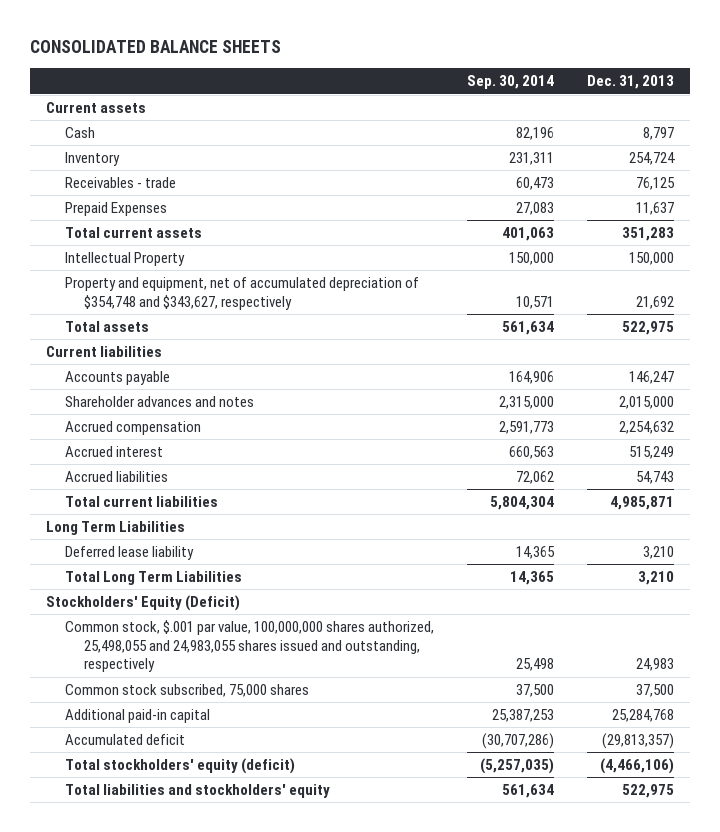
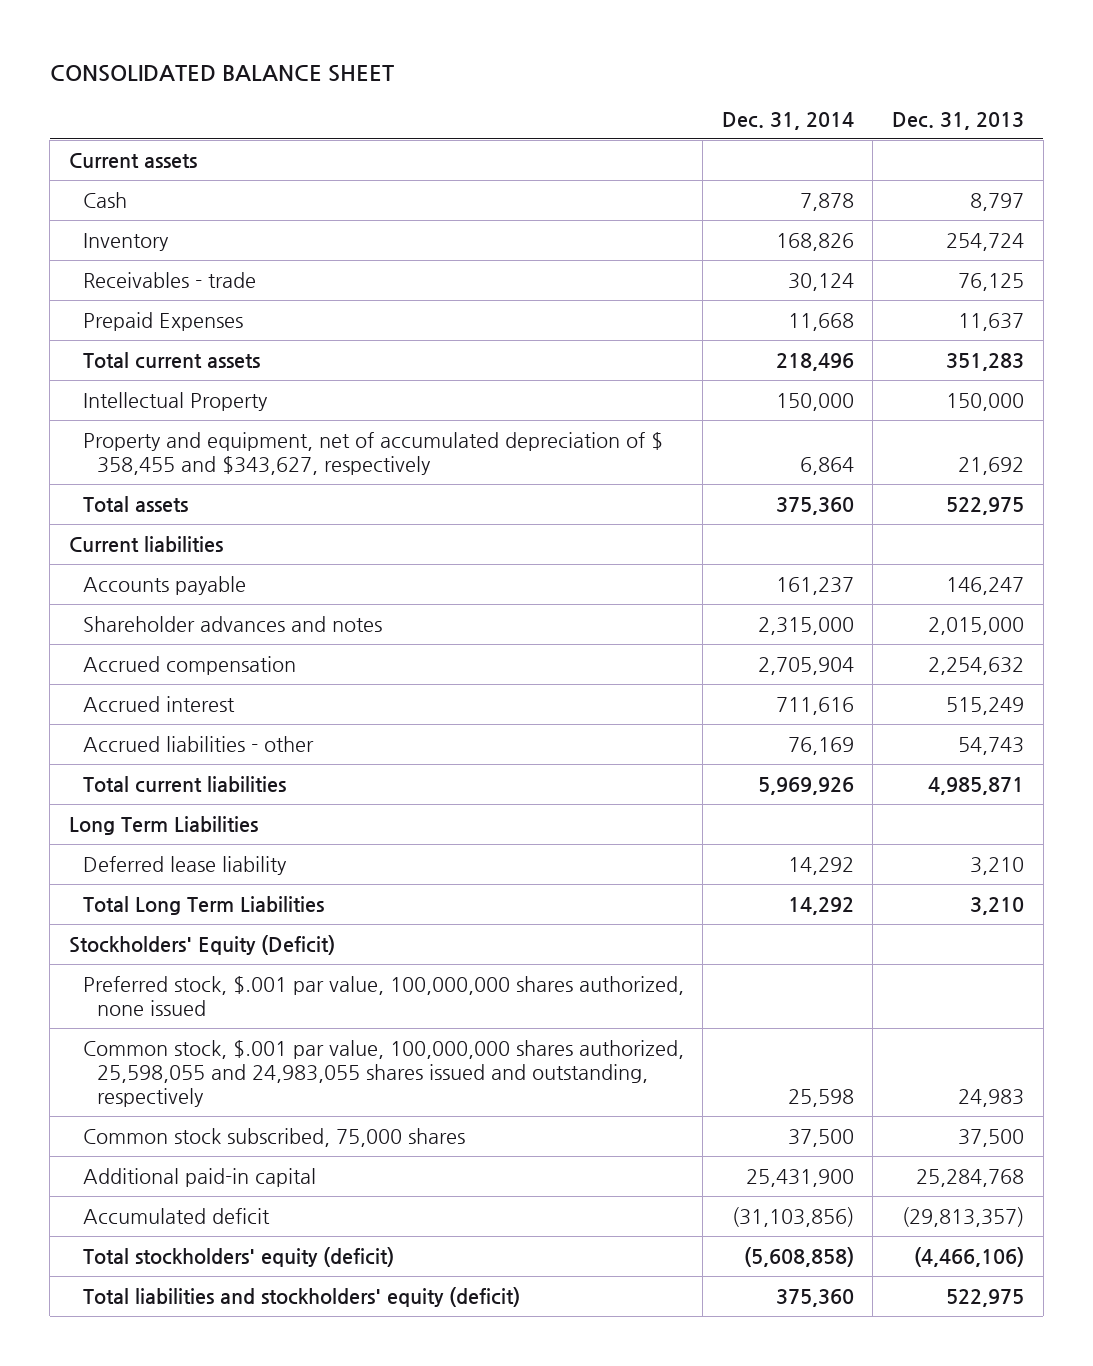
[29,40,281,54] CONSOLIDATED BALANCE SHEETS -> [49,64,394,82] CONSOLIDATED BALANCE SHEET
[466,75,554,90] Sep. 30, 2014 -> none
none -> [721,111,854,130] Dec. 31, 2014
[65,276,420,310] Property and equipment, net of accumulated depreciation of $354,748 and $343,627, respectively -> [82,431,663,475] Property and equipment, net of accumulated depreciation of $ 358,455 and $343,627, respectively
[65,470,169,482] Accrued liabilities -> [82,735,314,752] Accrued liabilities - other
none -> [82,975,684,1016] Preferred stock, $.001 par value, 100,000,000 shares authorized, none issued
[65,619,435,673] Common stock, $.001 par value, 100,000,000 shares authorized, 25,498,055 and 24,983,055 shares issued and outstanding, respectively -> [82,1039,684,1108] Common stock, $.001 par value, 100,000,000 shares authorized, 25,598,055 and 24,983,055 shares issued and outstanding, respectively
[65,783,331,798] Total liabilities and stockholders' equity -> [82,1286,520,1307] Total liabilities and stockholders' equity (deficit)

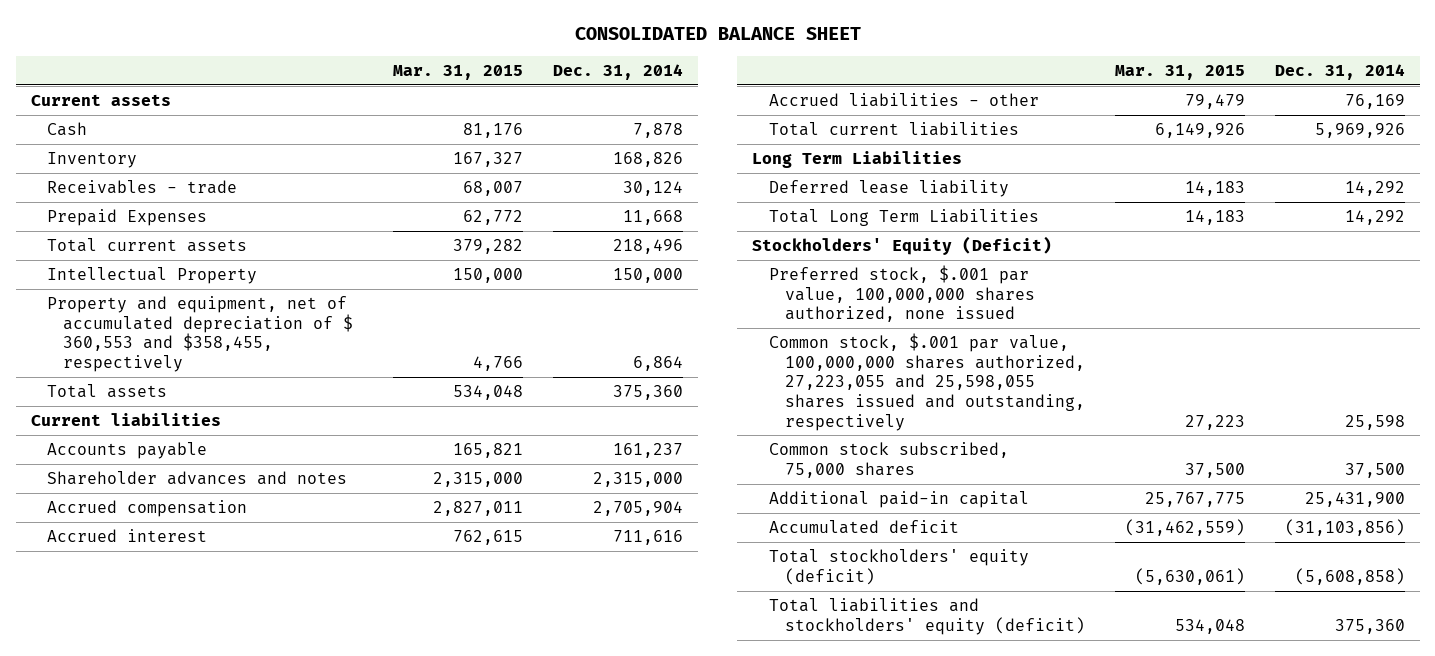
[891,111,1024,130] Dec. 31, 2013 -> none
none -> [393,64,524,80] Mar. 31, 2015
[82,431,663,475] Property and equipment, net of accumulated depreciation of $ 358,455 and $343,627, respectively -> [46,295,354,372] Property and equipment, net of accumulated depreciation of $ 360,553 and $358,455, respectively
[82,1039,684,1108] Common stock, $.001 par value, 100,000,000 shares authorized, 25,598,055 and 24,983,055 shares issued and outstanding, respectively -> [768,332,1086,431] Common stock, $.001 par value, 100,000,000 shares authorized, 27,223,055 and 25,598,055 shares issued and outstanding, respectively

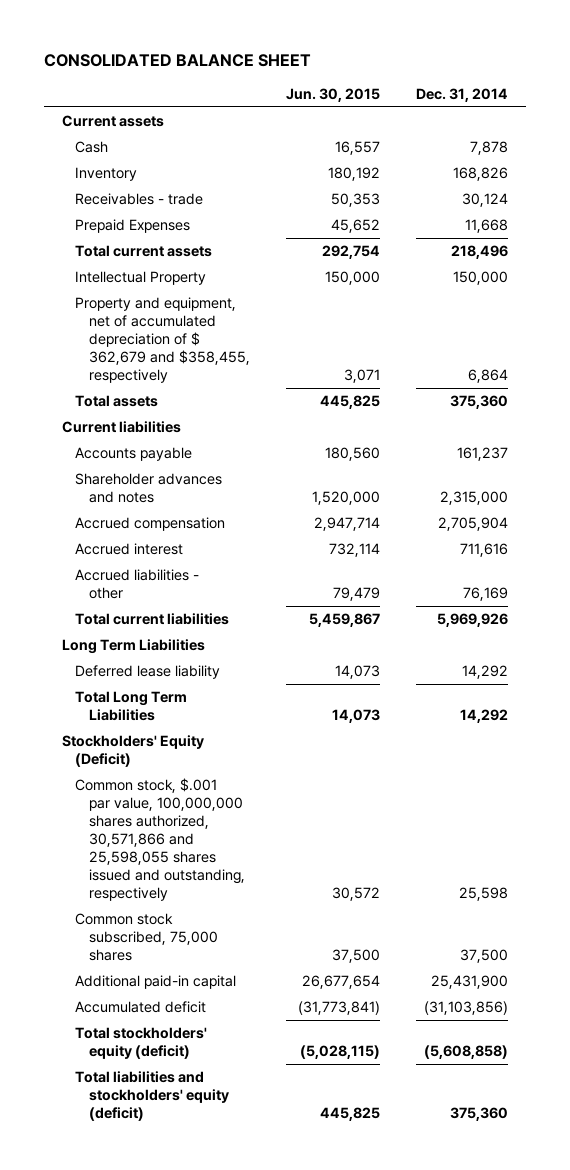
[393,64,524,80] Mar. 31, 2015 -> none
none -> [285,87,380,102] Jun. 30, 2015
[46,295,354,372] Property and equipment, net of accumulated depreciation of $ 360,553 and $358,455, respectively -> [75,296,250,384] Property and equipment, net of accumulated depreciation of $ 362,679 and $358,455, respectively
[768,264,1036,323] Preferred stock, $.001 par value, 100,000,000 shares authorized, none issued -> none
[768,332,1086,431] Common stock, $.001 par value, 100,000,000 shares authorized, 27,223,055 and 25,598,055 shares issued and outstanding, respectively -> [75,777,245,902] Common stock, $.001 par value, 100,000,000 shares authorized, 30,571,866 and 25,598,055 shares issued and outstanding, respectively

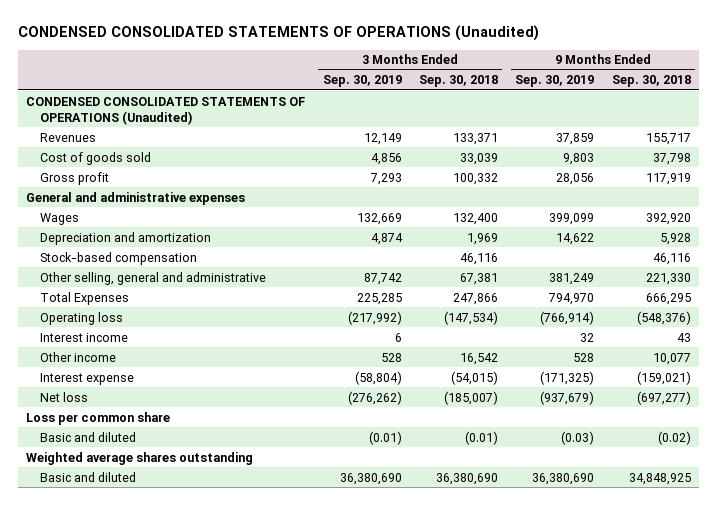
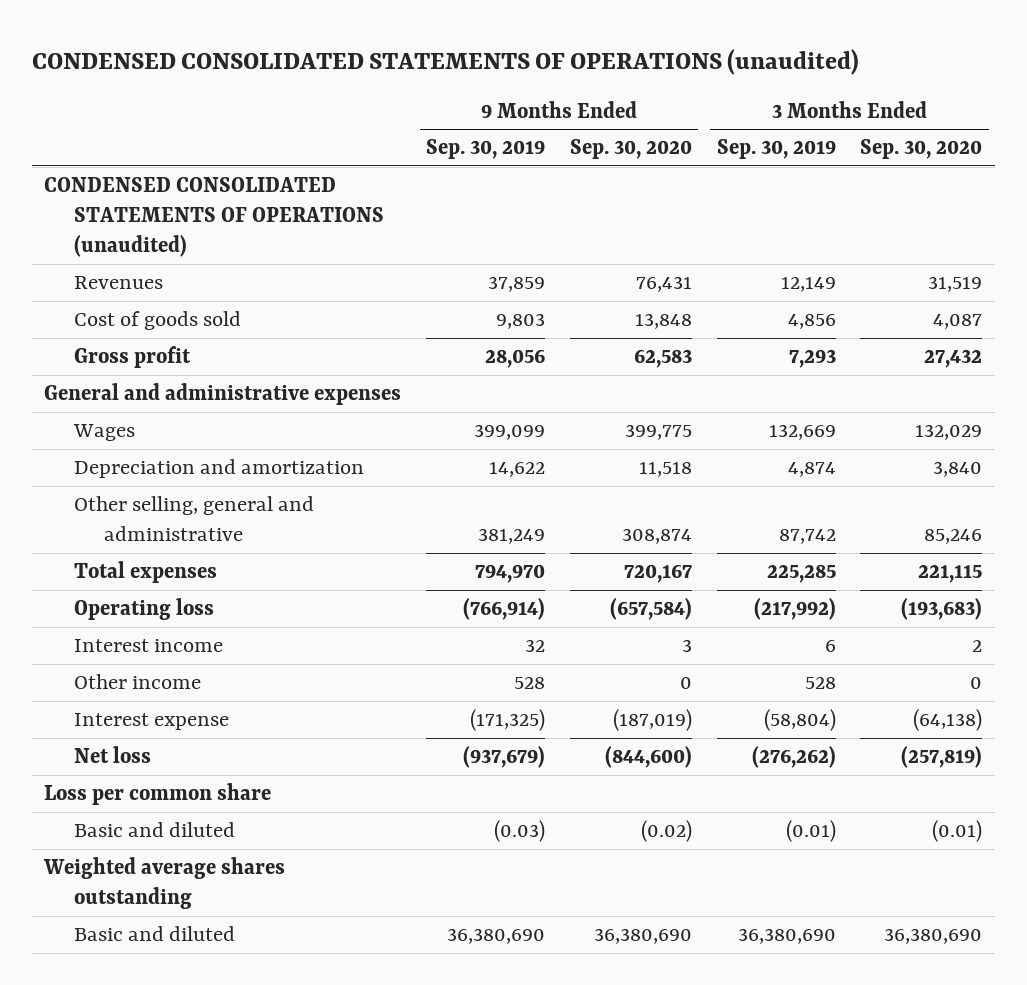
[17,25,539,42] CONDENSED CONSOLIDATED STATEMENTS OF OPERATIONS (Unaudited) -> [31,48,859,75] CONDENSED CONSOLIDATED STATEMENTS OF OPERATIONS (unaudited)
[418,75,498,88] Sep. 30, 2018 -> none
[611,75,691,88] Sep. 30, 2018 -> none
none -> [569,139,692,160] Sep. 30, 2020
none -> [860,139,983,160] Sep. 30, 2020
[26,96,306,125] CONDENSED CONSOLIDATED STATEMENTS OF OPERATIONS (Unaudited) -> [44,177,385,258] CONDENSED CONSOLIDATED STATEMENTS OF OPERATIONS (unaudited)
[40,251,198,265] Stock-based compensation -> none
[40,291,130,305] Total Expenses -> [74,561,218,584] Total expenses

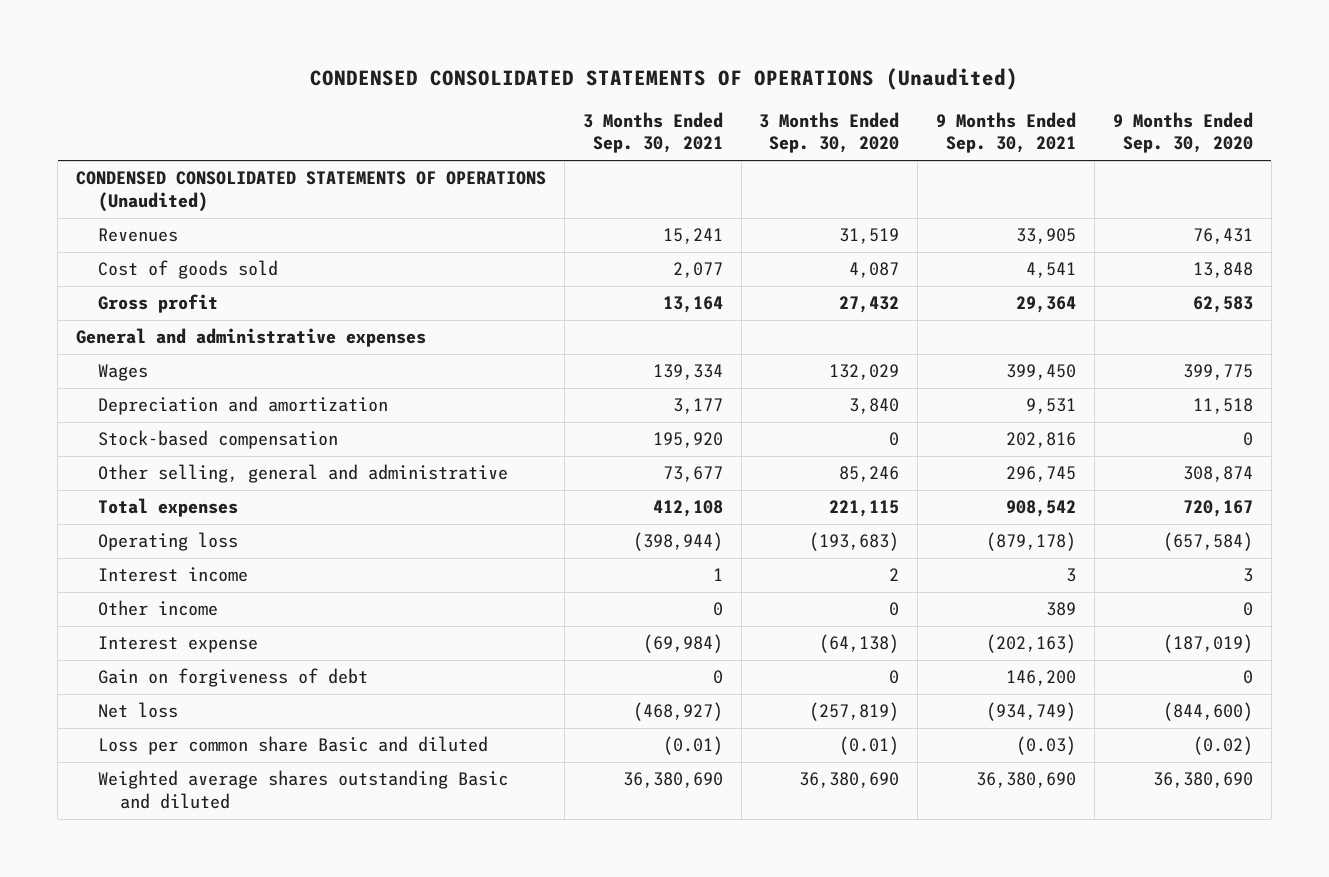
[31,48,859,75] CONDENSED CONSOLIDATED STATEMENTS OF OPERATIONS (unaudited) -> [310,68,1019,91] CONDENSED CONSOLIDATED STATEMENTS OF OPERATIONS (Unaudited)
[426,139,546,160] Sep. 30, 2019 -> none
[716,139,836,160] Sep. 30, 2019 -> none
none -> [582,111,723,154] 3 Months Ended Sep. 30, 2021
none -> [936,111,1077,154] 9 Months Ended Sep. 30, 2021
[44,177,385,258] CONDENSED CONSOLIDATED STATEMENTS OF OPERATIONS (unaudited) -> [76,171,547,212] CONDENSED CONSOLIDATED STATEMENTS OF OPERATIONS (Unaudited)
none -> [98,430,339,450] Stock-based compensation
none -> [98,668,369,688] Gain on forgiveness of debt
[44,783,272,806] Loss per common share -> none
[43,857,286,910] Weighted average shares outstanding -> none
[74,822,236,838] Basic and diluted -> [98,736,489,756] Loss per common share Basic and diluted
[74,926,236,942] Basic and diluted -> [98,770,509,809] Weighted average shares outstanding Basic and diluted

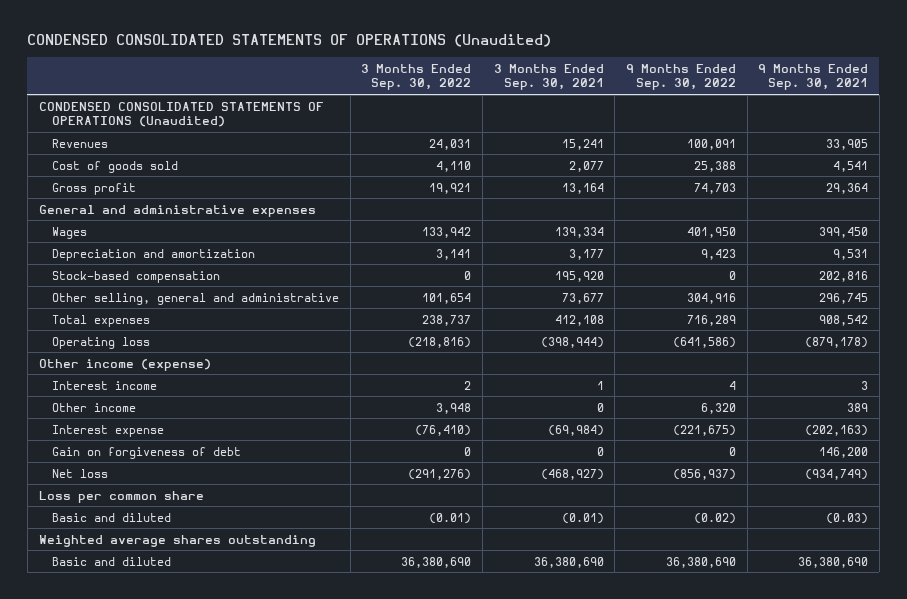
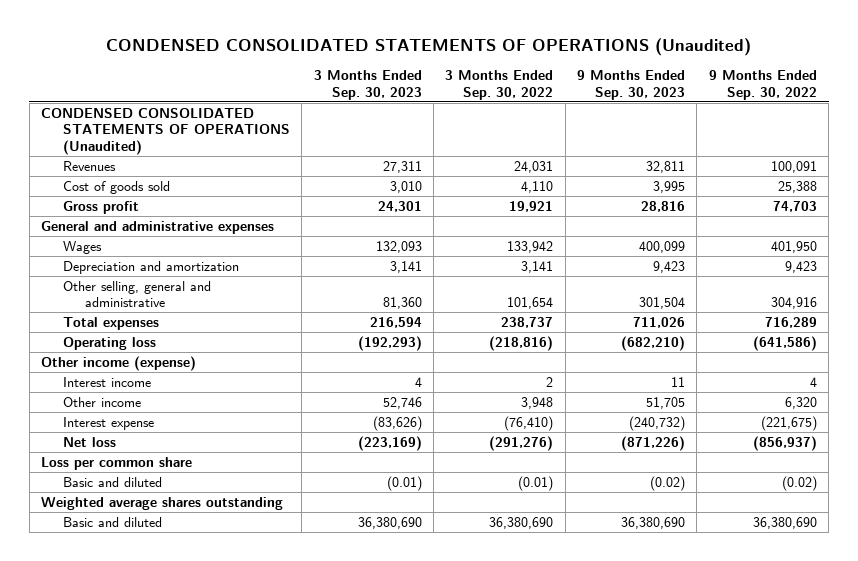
[493,63,604,91] 3 Months Ended Sep. 30, 2021 -> none
[758,63,869,91] 9 Months Ended Sep. 30, 2021 -> none
none -> [313,70,422,100] 3 Months Ended Sep. 30, 2023
none -> [577,70,686,100] 9 Months Ended Sep. 30, 2023
[52,270,221,283] Stock-based compensation -> none
[52,446,242,459] Gain on forgiveness of debt -> none

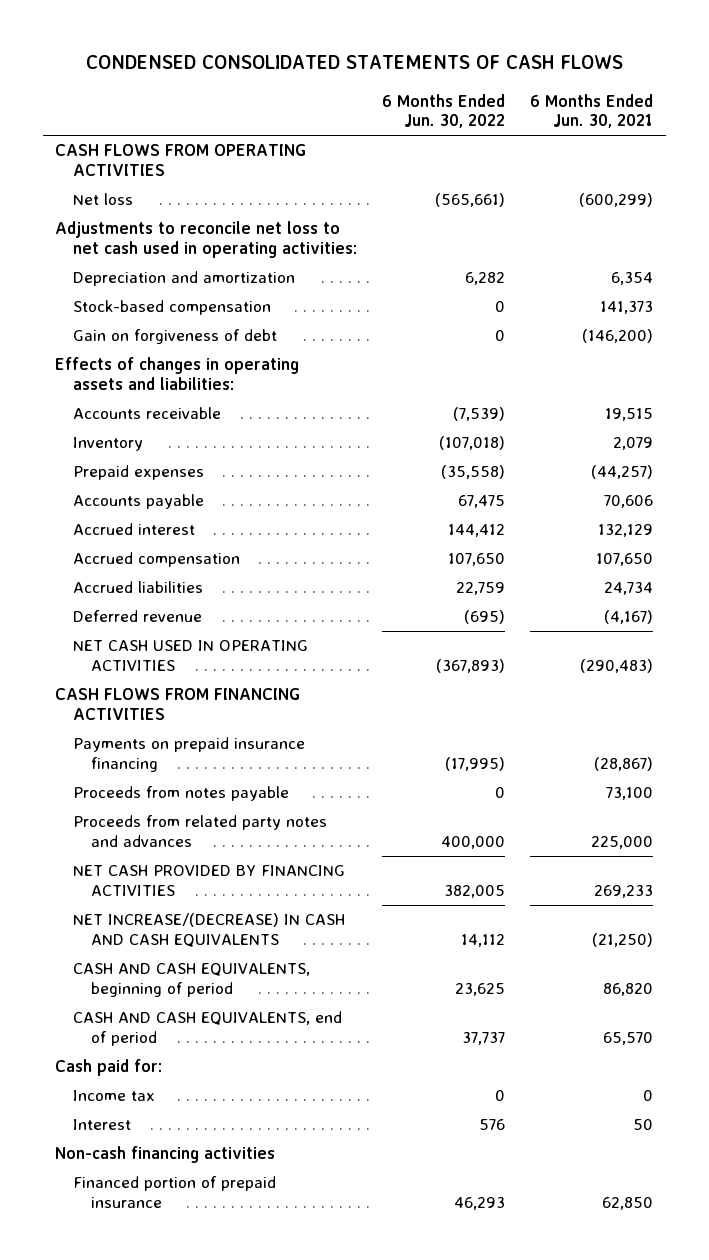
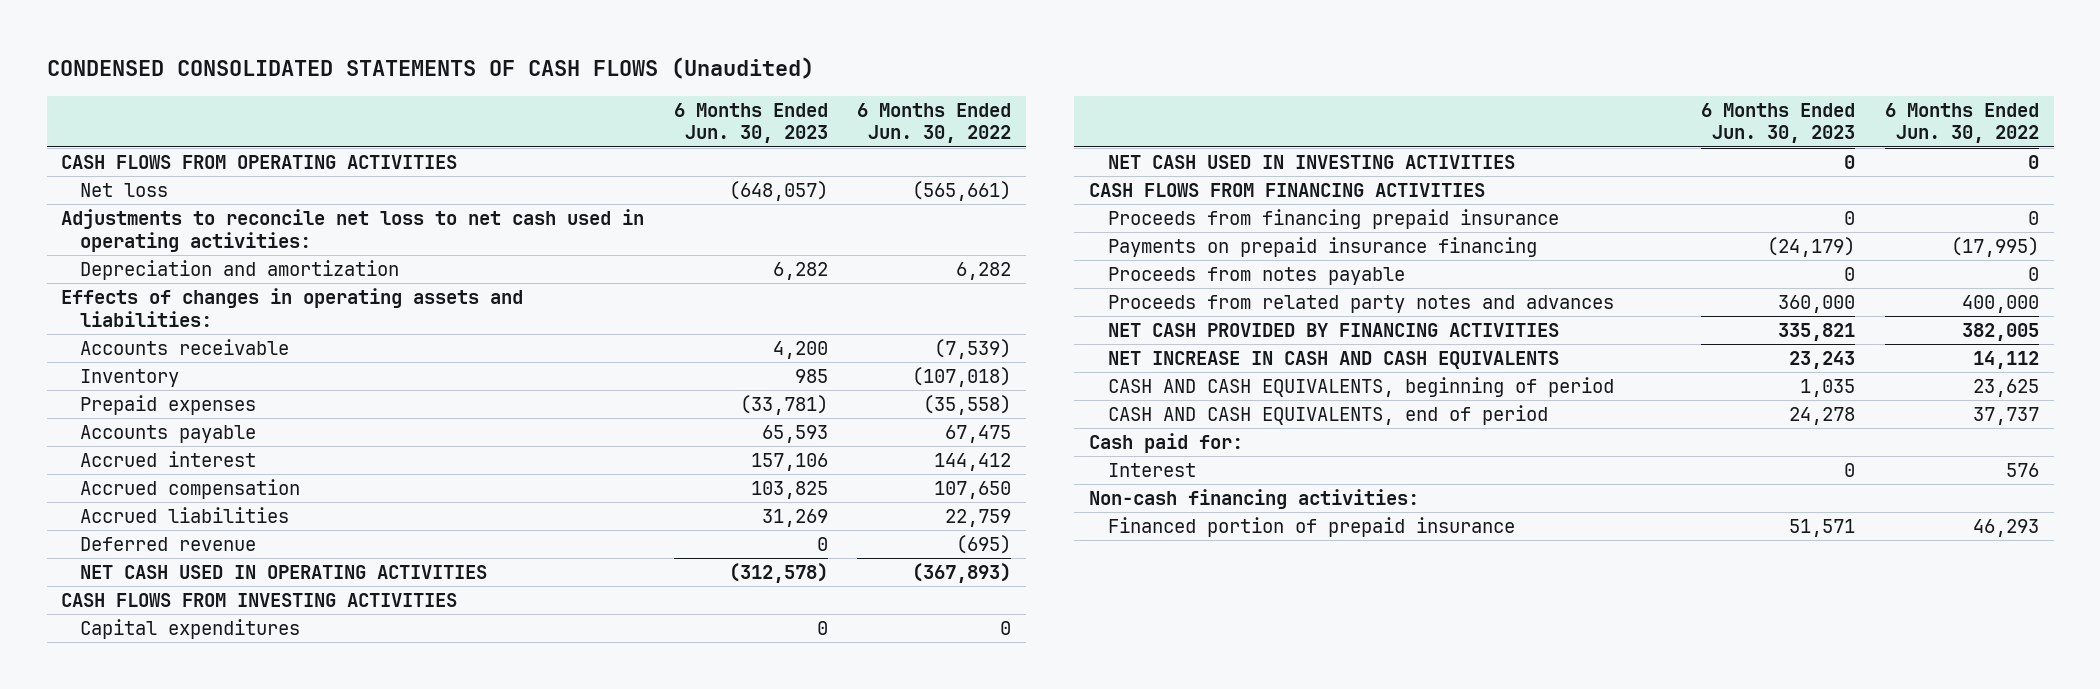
[86,55,624,70] CONDENSED CONSOLIDATED STATEMENTS OF CASH FLOWS -> [46,57,814,80] CONDENSED CONSOLIDATED STATEMENTS OF CASH FLOWS (Unaudited)
[530,93,654,129] 6 Months Ended Jun. 30, 2021 -> none
none -> [673,102,828,144] 6 Months Ended Jun. 30, 2023
[72,300,271,316] Stock-based compensation -> none
[72,329,277,345] Gain on forgiveness of debt -> none
none -> [61,593,458,608] CASH FLOWS FROM INVESTING ACTIVITIES
none -> [80,619,301,640] Capital expenditures
none -> [1108,155,1516,170] NET CASH USED IN INVESTING ACTIVITIES
none -> [1108,209,1560,230] Proceeds from financing prepaid insurance
[72,913,345,948] NET INCREASE/(DECREASE) IN CASH AND CASH EQUIVALENTS -> [1108,351,1560,370] NET INCREASE IN CASH AND CASH EQUIVALENTS
[72,1090,155,1102] Income tax -> none
[55,1146,276,1164] Non-cash financing activities -> [1088,489,1419,510] Non-cash financing activities:

